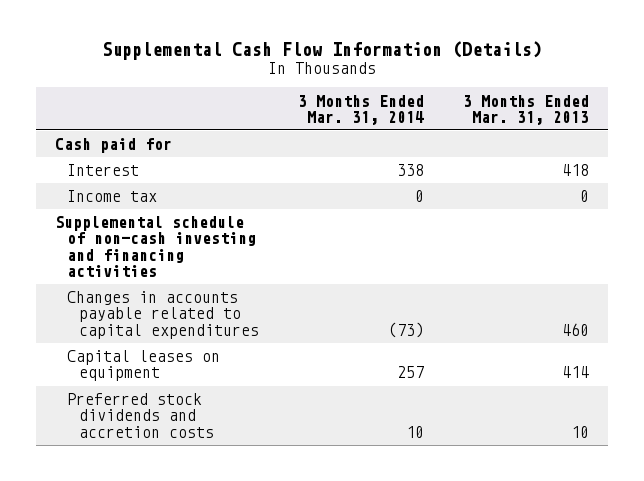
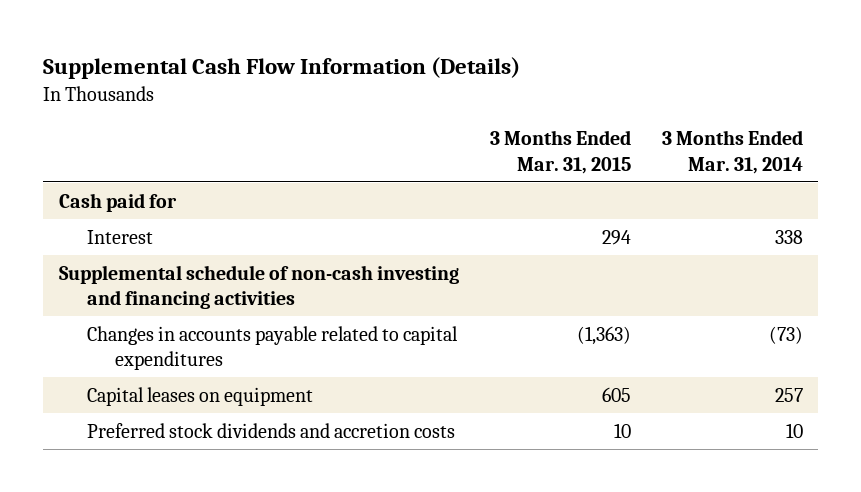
[462,94,589,125] 3 Months Ended Mar. 31, 2013 -> none
none -> [489,130,631,174] 3 Months Ended Mar. 31, 2015
[67,190,158,203] Income tax -> none

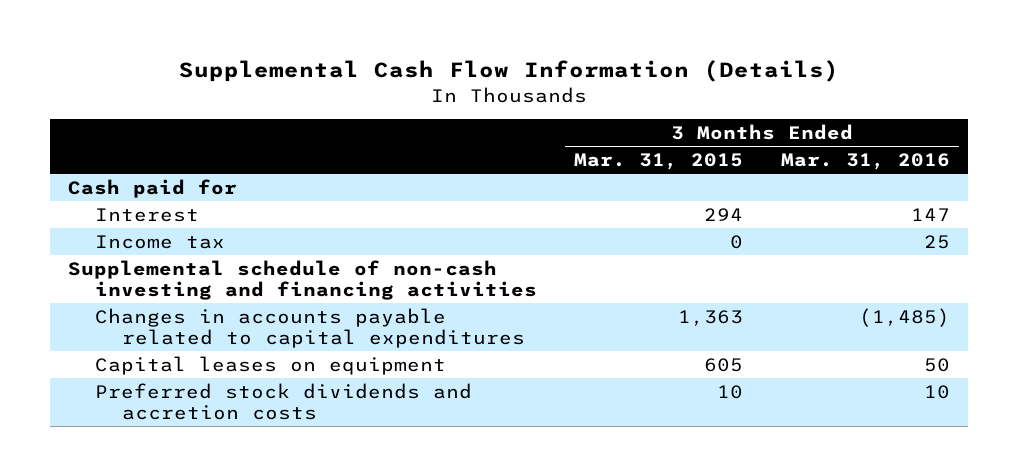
[661,130,803,174] 3 Months Ended Mar. 31, 2014 -> none
none -> [780,152,950,170] Mar. 31, 2016
none -> [95,234,226,249] Income tax
[576,325,631,345] (1,363) -> [678,309,744,326] 1,363

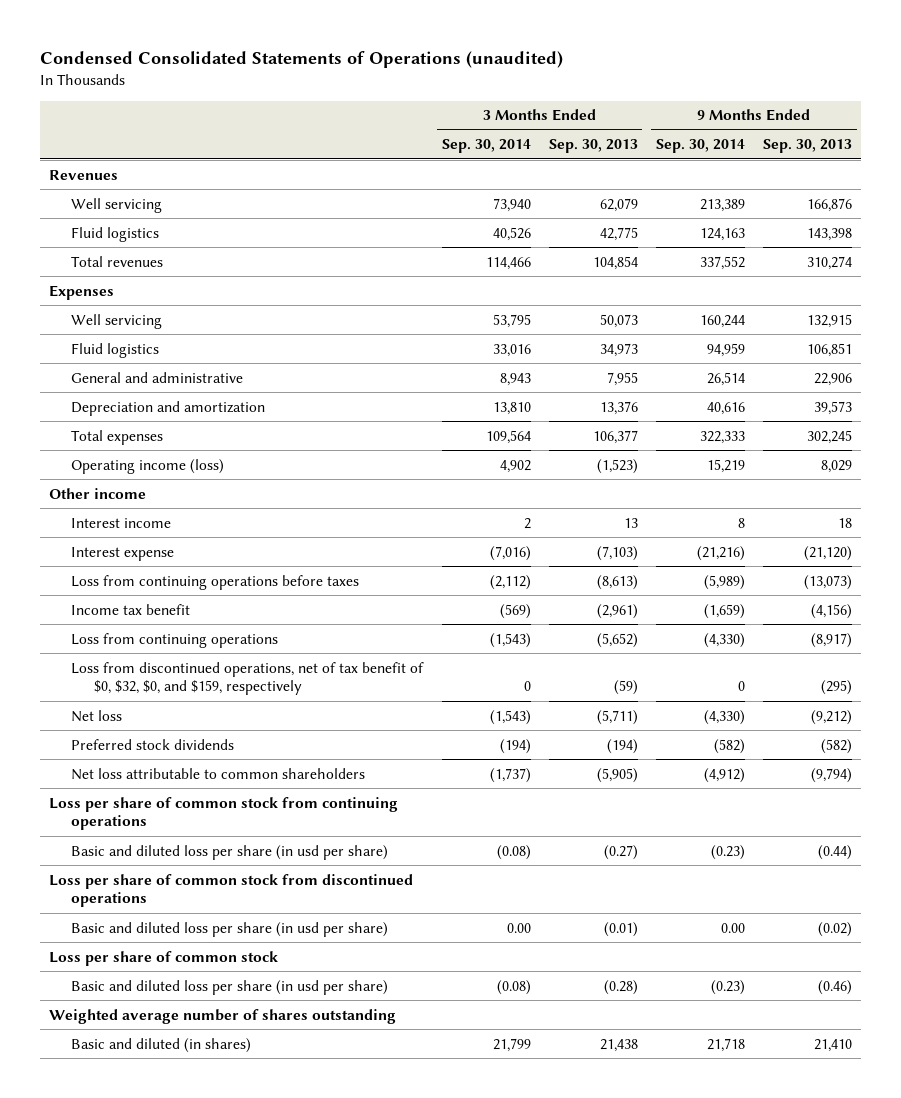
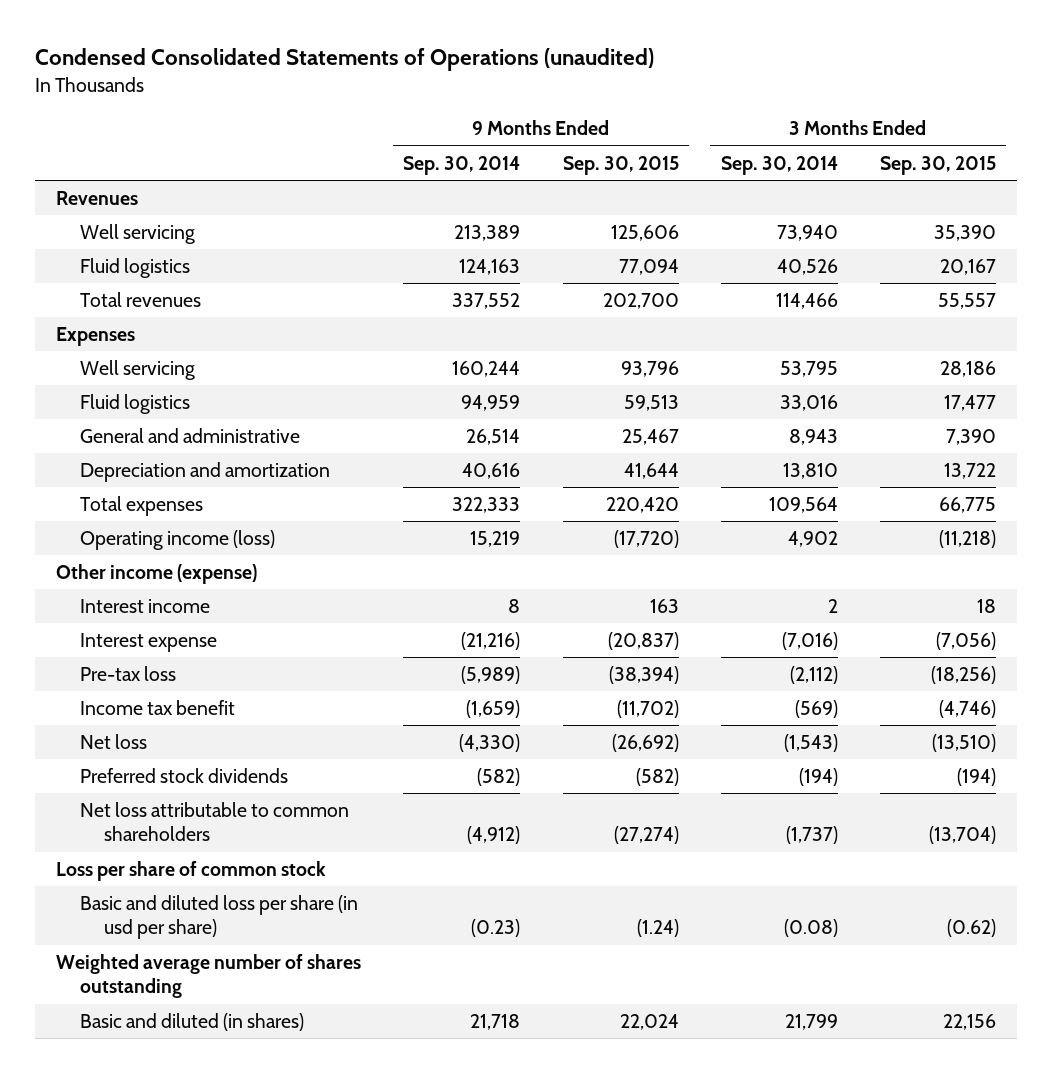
[548,139,638,154] Sep. 30, 2013 -> none
[763,139,853,154] Sep. 30, 2013 -> none
none -> [562,155,679,175] Sep. 30, 2015
none -> [879,155,996,175] Sep. 30, 2015
[48,487,146,499] Other income -> [56,564,258,585] Other income (expense)
[71,574,360,590] Loss from continuing operations before taxes -> [80,666,177,682] Pre-tax loss
[71,632,279,648] Loss from continuing operations -> none
[71,661,425,696] Loss from discontinued operations, net of tax benefit of $0, $32, $0, and $159, respectively -> none
[48,796,398,831] Loss per share of common stock from continuing operations -> none
[71,844,389,860] Basic and diluted loss per share (in usd per share) -> none
[48,873,413,908] Loss per share of common stock from discontinued operations -> none
[71,921,389,937] Basic and diluted loss per share (in usd per share) -> none

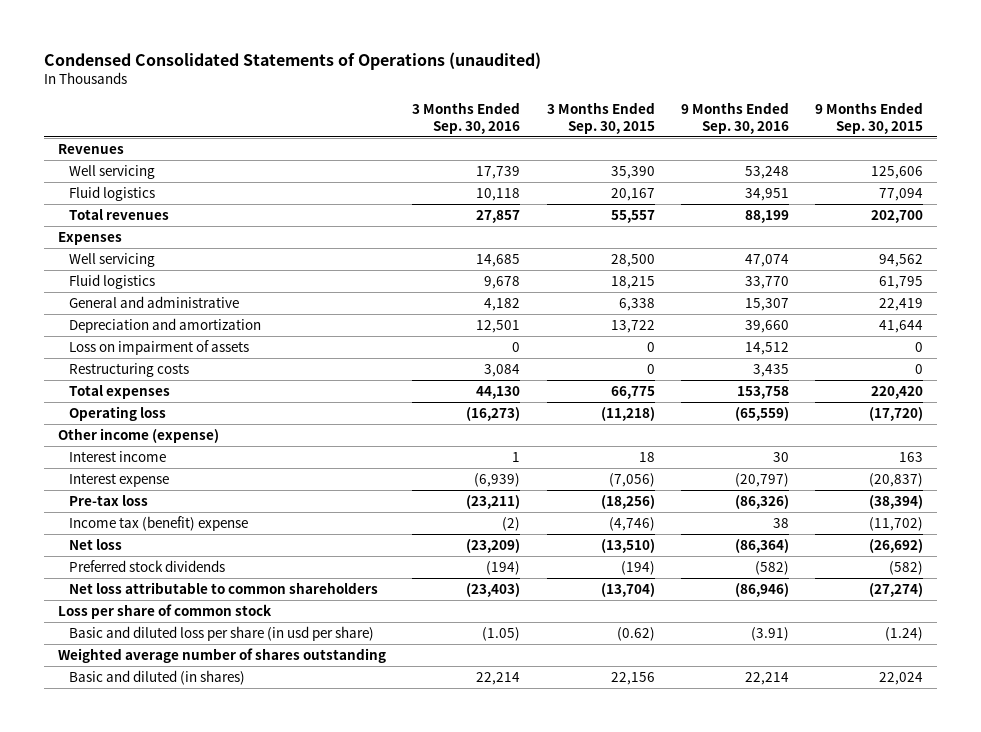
[403,155,521,175] Sep. 30, 2014 -> none
[720,155,838,175] Sep. 30, 2014 -> none
none -> [412,101,521,134] 3 Months Ended Sep. 30, 2016
none -> [680,101,789,134] 9 Months Ended Sep. 30, 2016
[620,361,679,378] 93,796 -> [879,254,924,268] 94,562
[939,361,996,378] 28,186 -> [610,254,655,268] 28,500
[623,395,679,412] 59,513 -> [879,276,924,290] 61,795
[943,395,996,412] 17,477 -> [610,276,655,290] 18,215
[621,429,679,446] 25,467 -> [879,298,924,312] 22,419
[945,429,996,446] 7,390 -> [618,298,655,312] 6,338
none -> [68,340,249,356] Loss on impairment of assets
none -> [68,363,189,378] Restructuring costs
[80,530,276,551] Operating income (loss) -> [68,406,166,422] Operating loss
[80,700,236,716] Income tax benefit -> [68,516,248,532] Income tax (benefit) expense

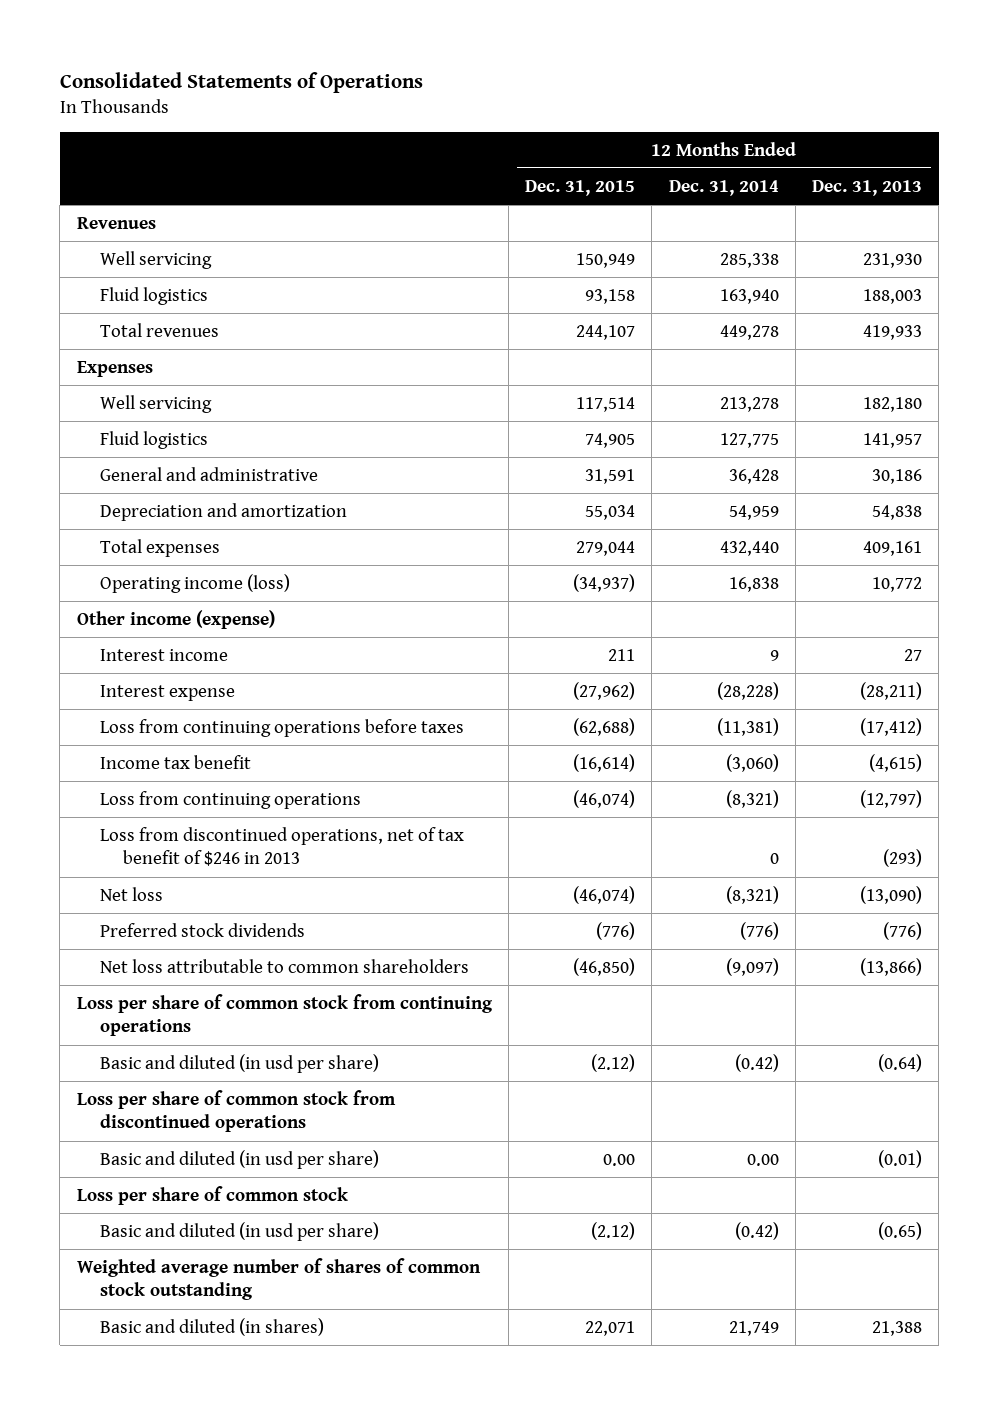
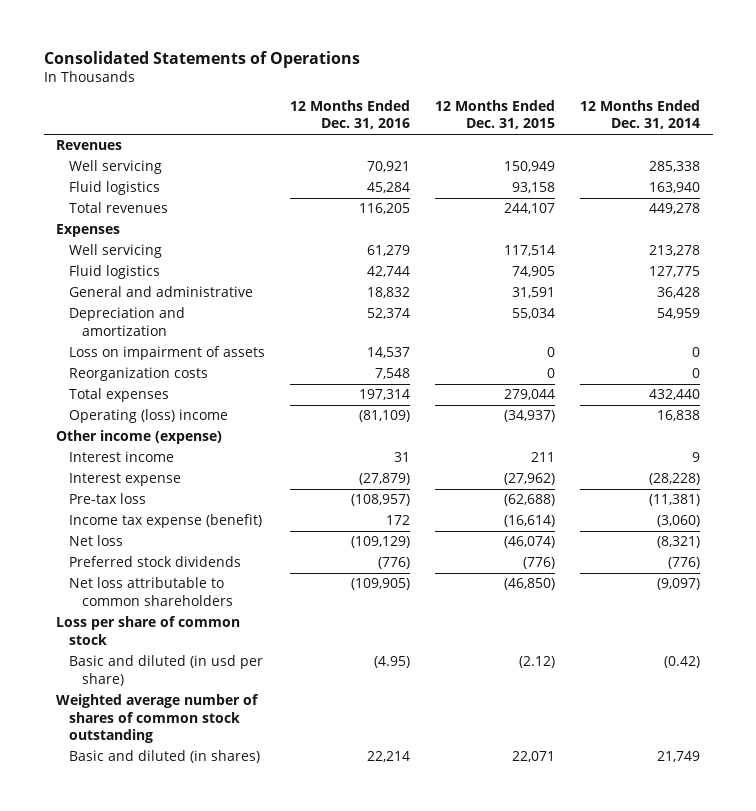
[812,179,923,196] Dec. 31, 2013 -> none
none -> [290,99,411,130] 12 Months Ended Dec. 31, 2016
none -> [69,346,266,361] Loss on impairment of assets
none -> [69,367,209,382] Reorganization costs
[99,573,290,593] Operating income (loss) -> [69,409,229,424] Operating (loss) income
[99,790,361,809] Loss from continuing operations -> none
[99,826,464,867] Loss from discontinued operations, net of tax benefit of $246 in 2013 -> none
[99,718,464,737] Loss from continuing operations before taxes -> [69,493,147,505] Pre-tax loss
[99,754,251,769] Income tax benefit -> [69,514,263,529] Income tax expense (benefit)
[76,993,493,1037] Loss per share of common stock from continuing operations -> none
[99,1053,379,1073] Basic and diluted (in usd per share) -> none
[76,1089,396,1133] Loss per share of common stock from discontinued operations -> none
[99,1149,379,1169] Basic and diluted (in usd per share) -> none

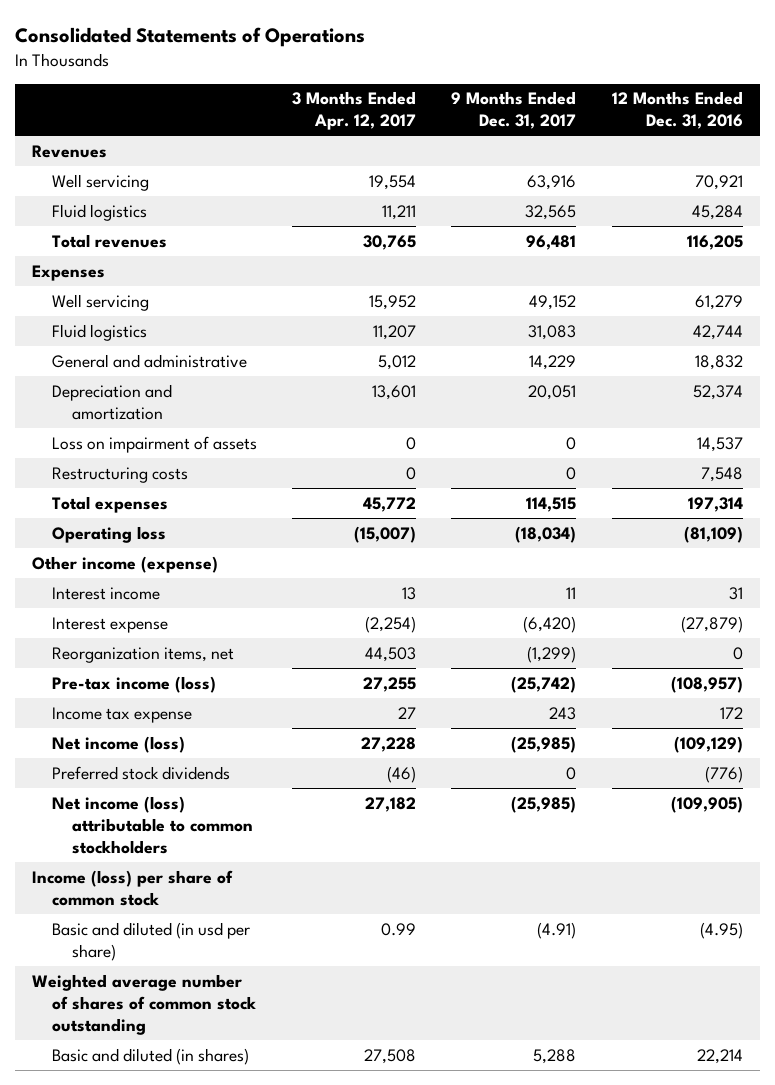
[435,99,556,130] 12 Months Ended Dec. 31, 2015 -> none
[580,99,701,130] 12 Months Ended Dec. 31, 2014 -> none
none -> [292,91,417,131] 3 Months Ended Apr. 12, 2017
none -> [451,91,577,130] 9 Months Ended Dec. 31, 2017
[69,367,209,382] Reorganization costs -> [52,466,189,483] Restructuring costs
[69,409,229,424] Operating (loss) income -> [52,525,167,543] Operating loss
none -> [52,646,235,663] Reorganization items, net
[69,493,147,505] Pre-tax loss -> [52,675,217,693] Pre-tax income (loss)
[69,514,263,529] Income tax expense (benefit) -> [52,706,193,723] Income tax expense
[69,535,124,547] Net loss -> [52,735,186,753] Net income (loss)
[69,577,234,606] Net loss attributable to common shareholders -> [52,795,254,854] Net income (loss) attributable to common stockholders
[56,616,241,645] Loss per share of common stock -> [32,869,234,906] Income (loss) per share of common stock

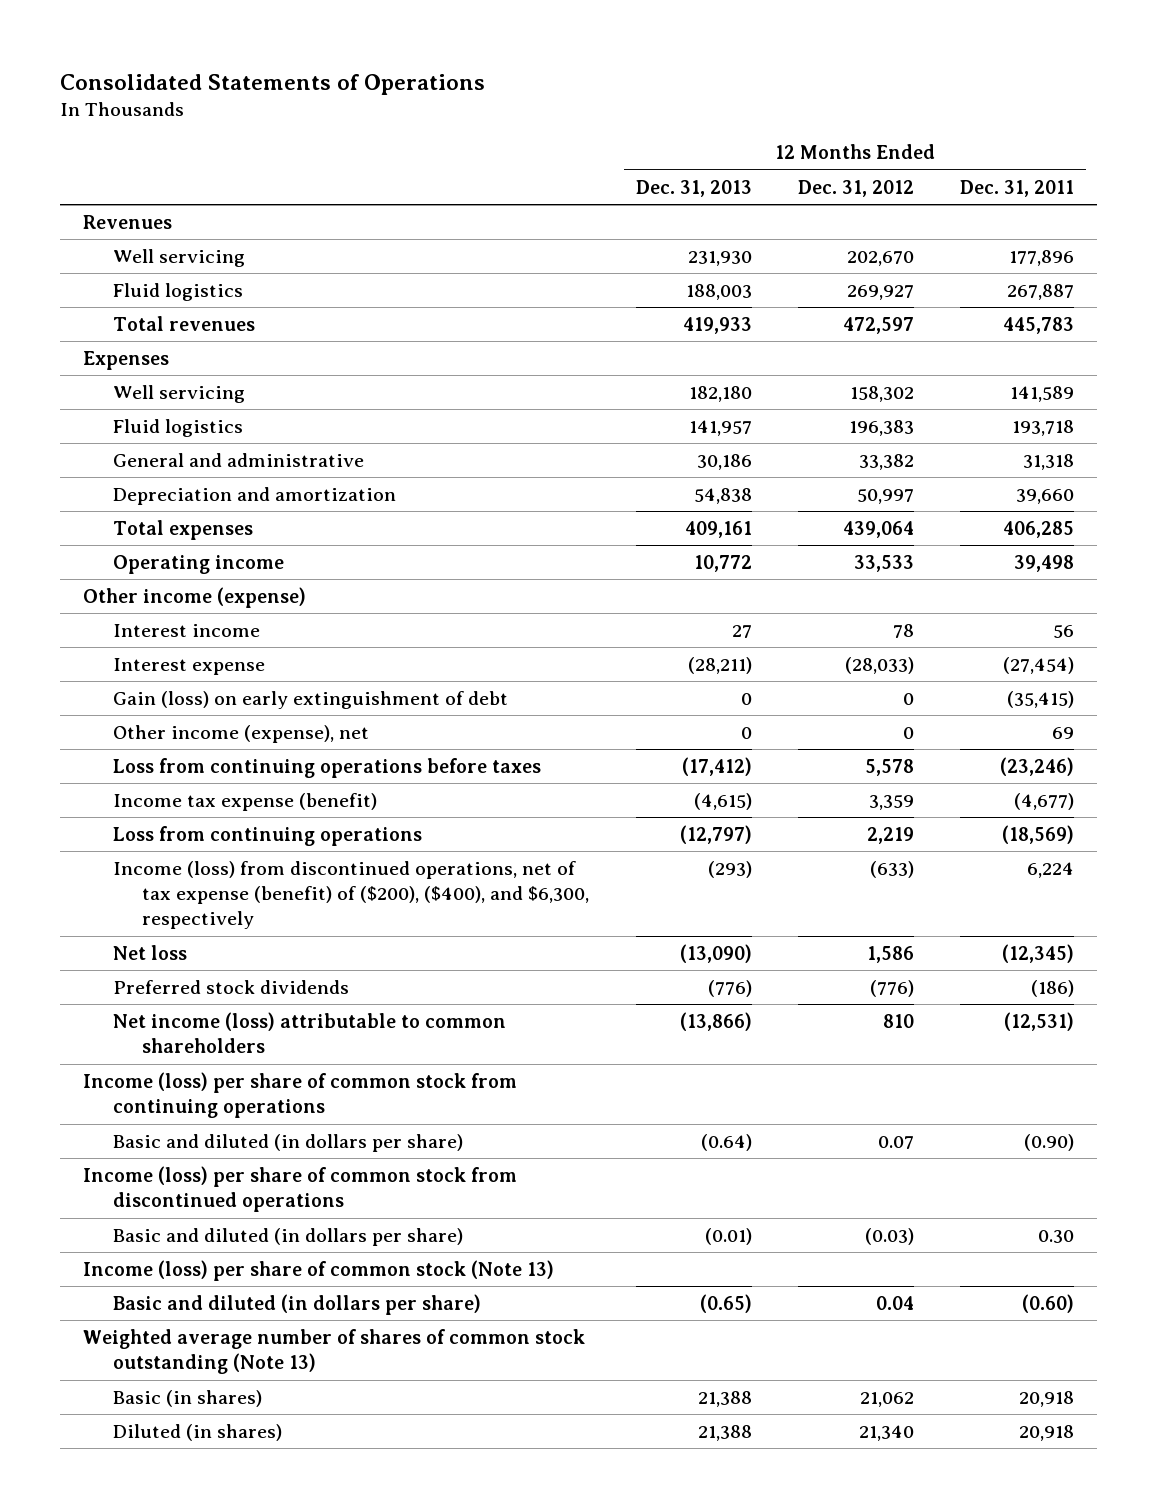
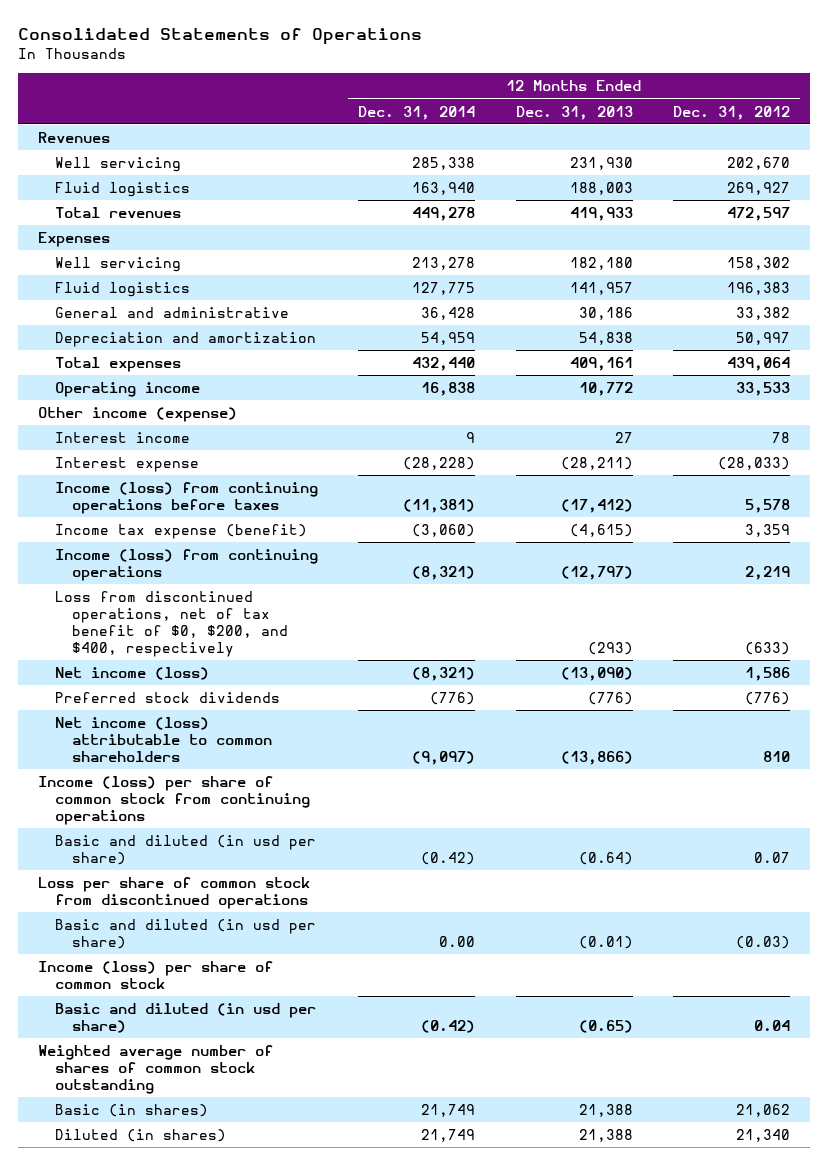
[960,179,1075,197] Dec. 31, 2011 -> none
none -> [358,105,476,120] Dec. 31, 2014
[112,690,508,709] Gain (loss) on early extinguishment of debt -> none
[112,724,369,743] Other income (expense), net -> none
[112,757,541,778] Loss from continuing operations before taxes -> [54,482,318,514] Income (loss) from continuing operations before taxes
[112,825,422,846] Loss from continuing operations -> [54,549,318,581] Income (loss) from continuing operations
[112,860,590,930] Income (loss) from discontinued operations, net of tax expense (benefit) of ($200), ($400), and $6,300, respectively -> [54,591,288,657] Loss from discontinued operations, net of tax benefit of $0, $200, and $400, respectively
[112,944,187,960] Net loss -> [54,667,209,681] Net income (loss)
[112,1133,463,1152] Basic and diluted (in dollars per share) -> [54,835,316,865] Basic and diluted (in usd per share)
[82,1165,517,1213] Income (loss) per share of common stock from discontinued operations -> [38,877,311,909] Loss per share of common stock from discontinued operations
[112,1227,463,1246] Basic and diluted (in dollars per share) -> [54,919,316,949] Basic and diluted (in usd per share)
[82,1259,554,1281] Income (loss) per share of common stock (Note 13) -> [38,961,274,989] Income (loss) per share of common stock
[112,1293,481,1315] Basic and diluted (in dollars per share) -> [54,1003,316,1033] Basic and diluted (in usd per share)
[82,1328,585,1375] Weighted average number of shares of common stock outstanding (Note 13) -> [38,1045,274,1094] Weighted average number of shares of common stock outstanding

